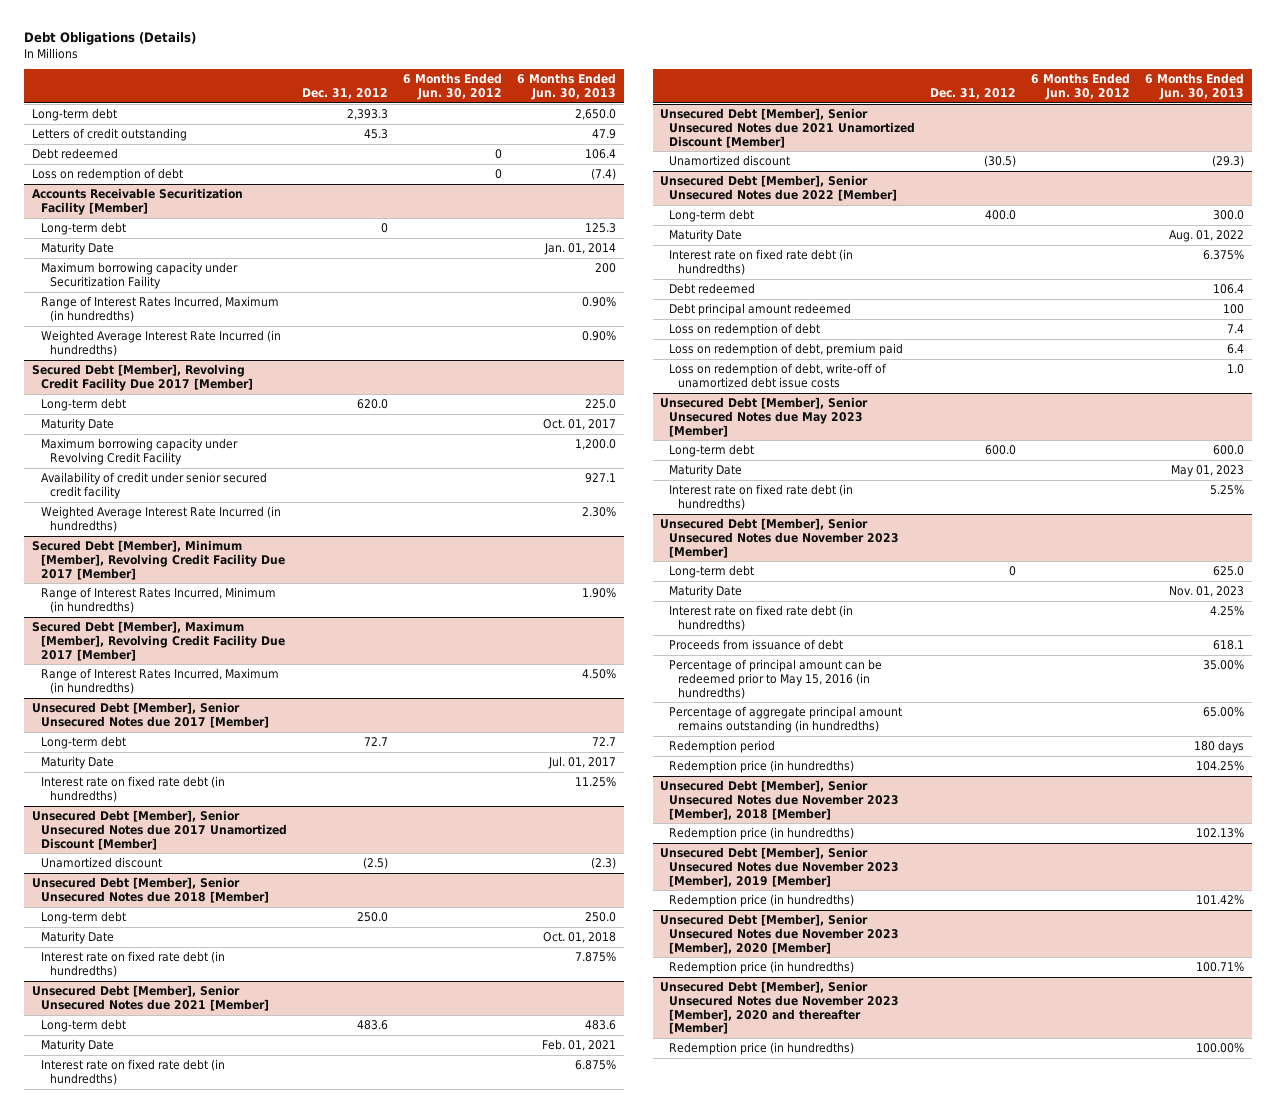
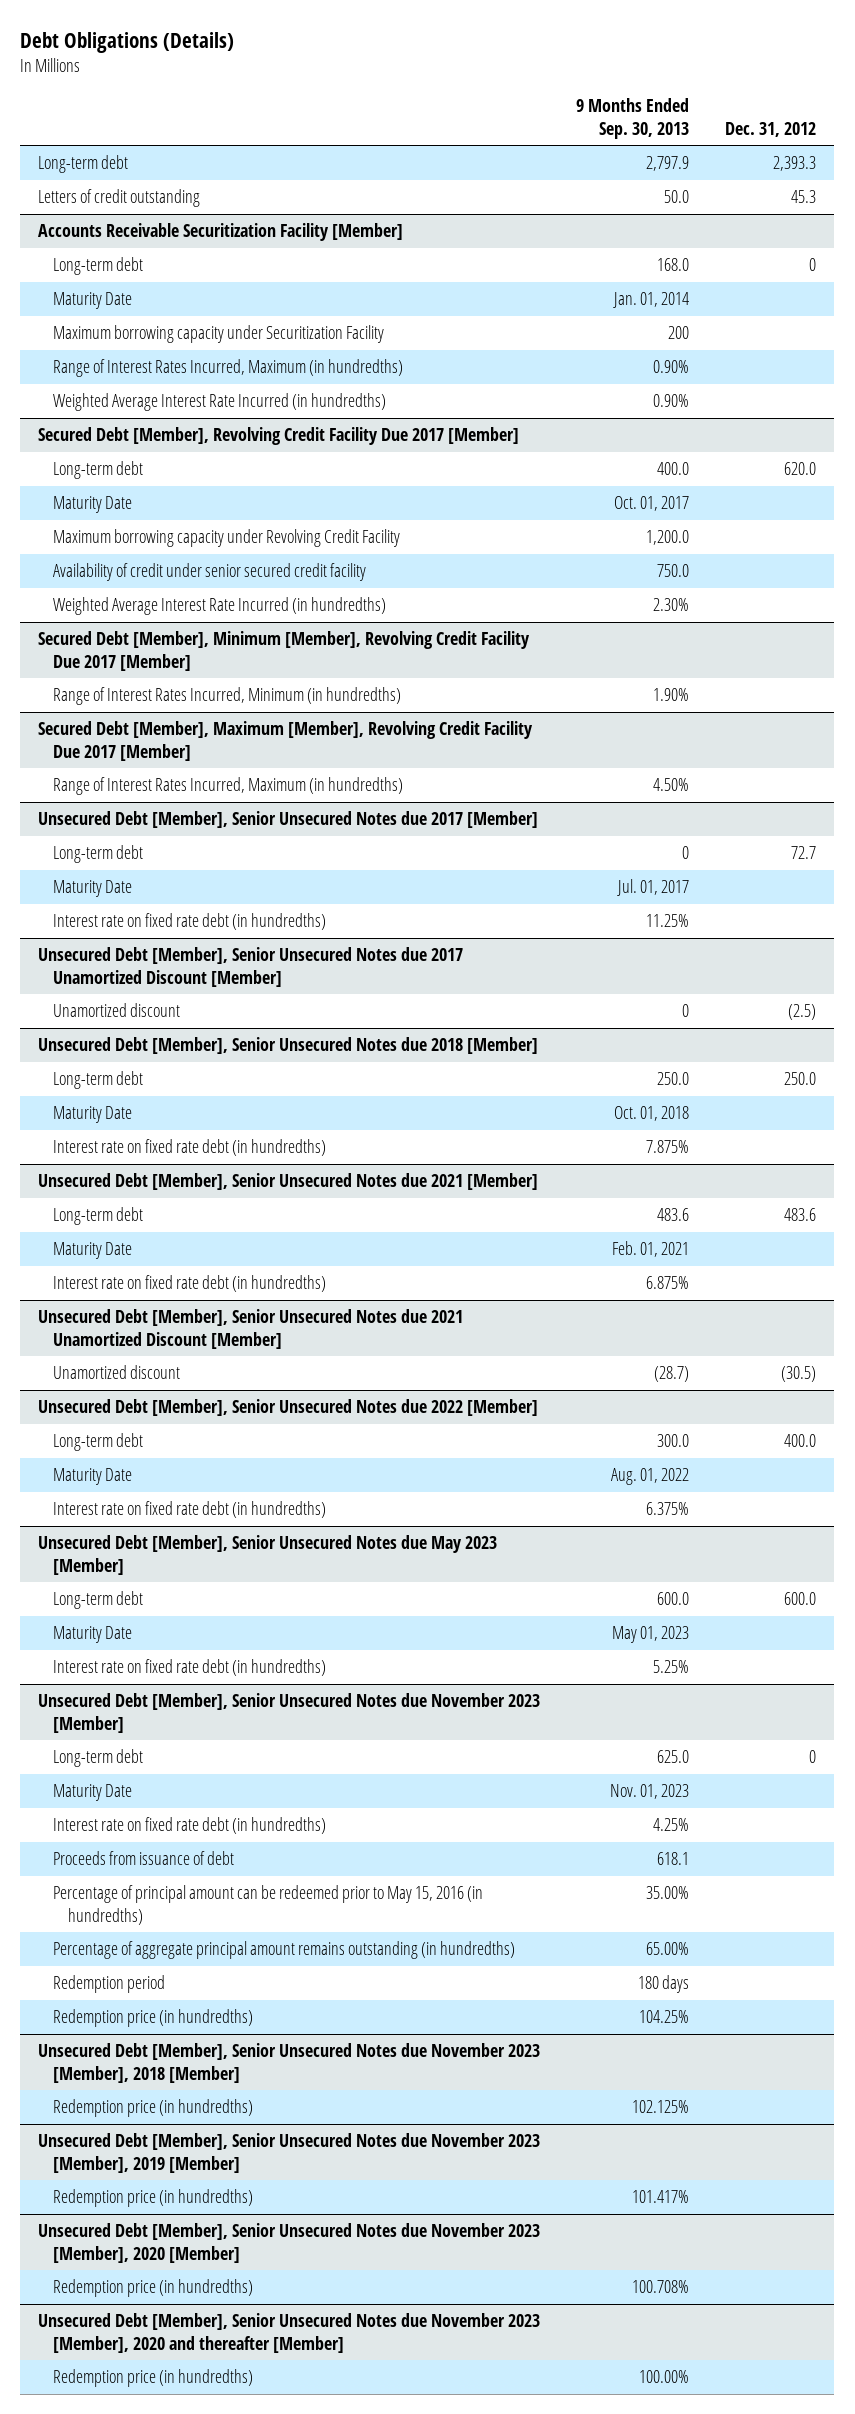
[403,73,503,101] 6 Months Ended Jun. 30, 2012 -> none
[517,73,617,101] 6 Months Ended Jun. 30, 2013 -> none
none -> [576,98,690,139] 9 Months Ended Sep. 30, 2013
[32,148,119,160] Debt redeemed -> none
[32,168,184,182] Loss on redemption of debt -> none
[40,262,238,289] Maximum borrowing capacity under Securitization Faility -> [53,325,385,344] Maximum borrowing capacity under Securitization Facility
[669,283,756,295] Debt redeemed -> none
[669,303,852,317] Debt principal amount redeemed -> none
[669,323,821,337] Loss on redemption of debt -> none
[669,343,904,357] Loss on redemption of debt, premium paid -> none
[669,363,888,388] Loss on redemption of debt, write-off of unamortized debt issue costs -> none

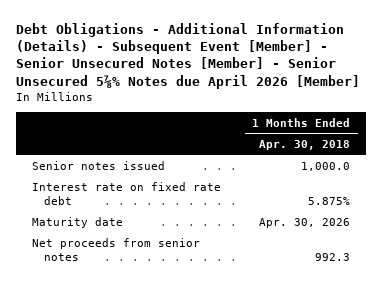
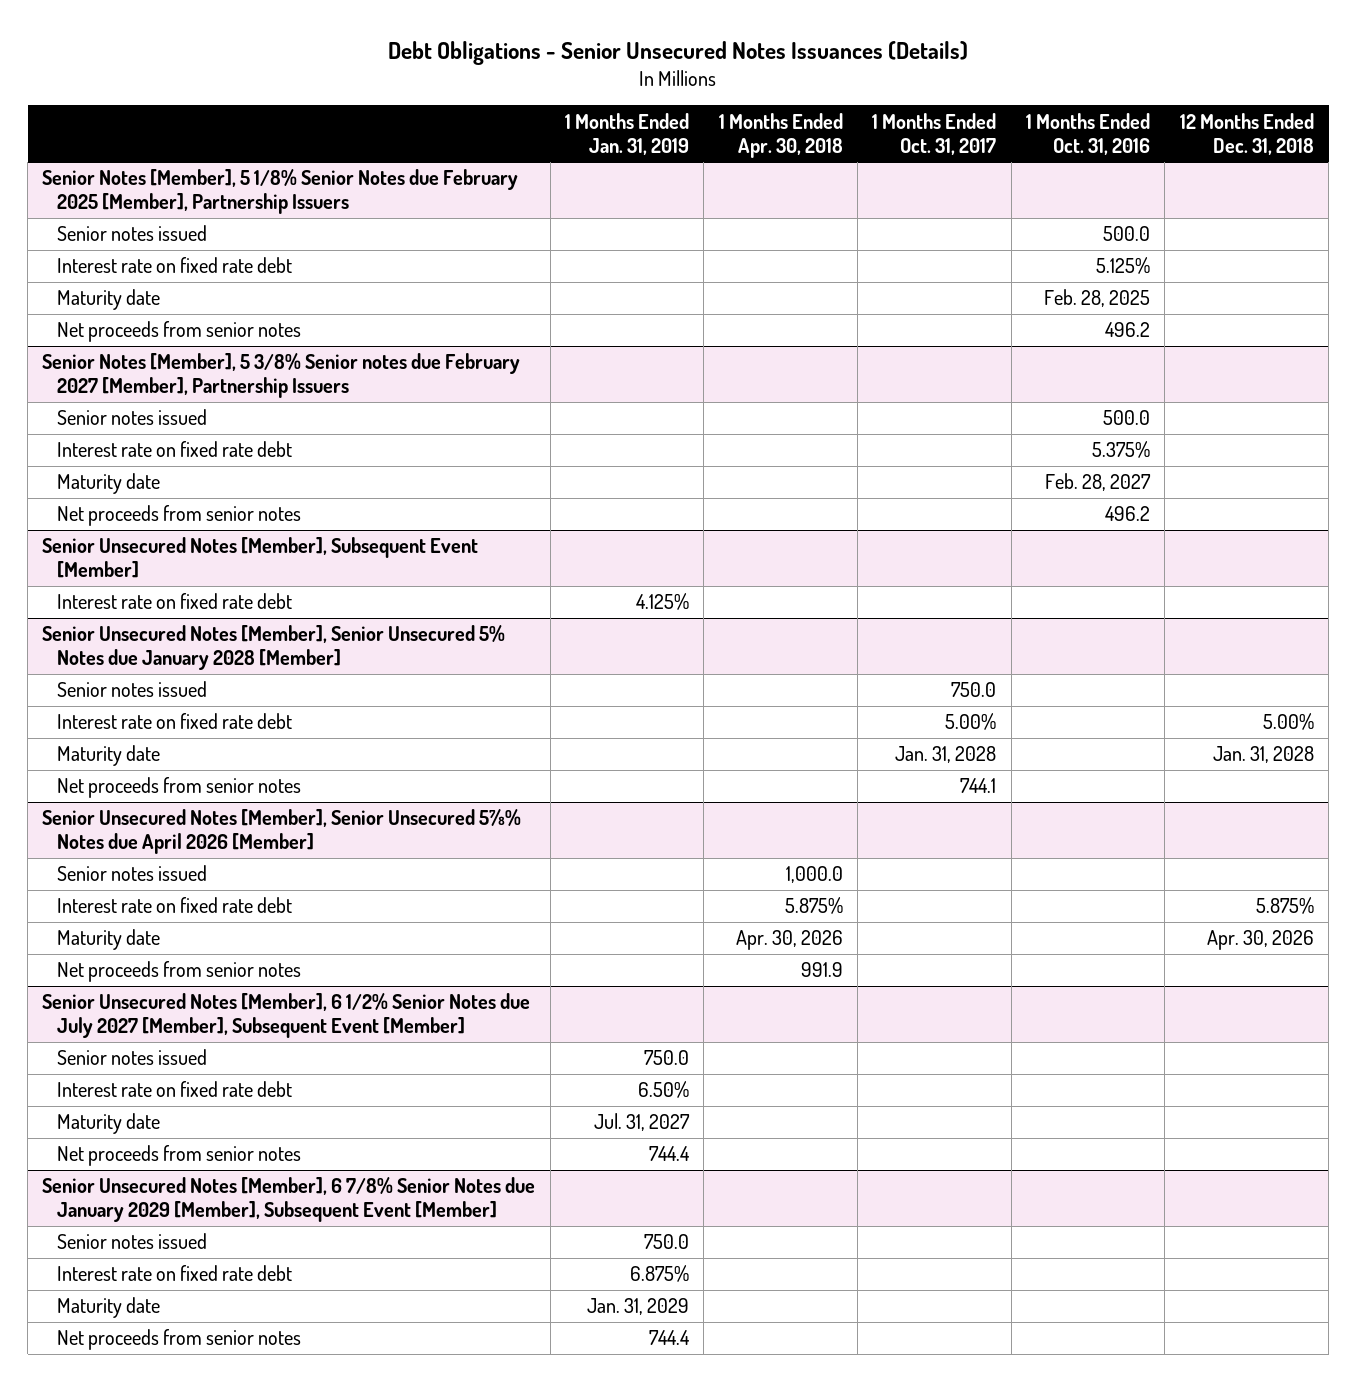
[16,22,361,89] Debt Obligations - Additional Information (Details) - Subsequent Event [Member] - Senior Unsecured Notes [Member] - Senior Unsecured 5⅞% Notes due April 2026 [Member] -> [388,40,969,65] Debt Obligations - Senior Unsecured Notes Issuances (Details)
none -> [565,112,690,155] 1 Months Ended Jan. 31, 2019
none -> [872,112,997,155] 1 Months Ended Oct. 31, 2017
none -> [1026,112,1151,155] 1 Months Ended Oct. 31, 2016
none -> [1179,112,1314,155] 12 Months Ended Dec. 31, 2018
none -> [42,169,519,215] Senior Notes [Member], 5 1/8% Senior Notes due February 2025 [Member], Partnership Issuers
none -> [57,225,208,242] Senior notes issued
none -> [57,257,293,274] Interest rate on fixed rate debt
none -> [57,289,161,311] Maturity date
none -> [57,321,302,343] Net proceeds from senior notes
none -> [42,353,521,399] Senior Notes [Member], 5 3/8% Senior notes due February 2027 [Member], Partnership Issuers
none -> [57,409,208,426] Senior notes issued
none -> [57,441,293,458] Interest rate on fixed rate debt
none -> [57,473,161,495] Maturity date
none -> [57,505,302,527] Net proceeds from senior notes
none -> [42,537,479,579] Senior Unsecured Notes [Member], Subsequent Event [Member]
none -> [57,593,293,610] Interest rate on fixed rate debt
none -> [42,625,506,671] Senior Unsecured Notes [Member], Senior Unsecured 5% Notes due January 2028 [Member]
none -> [57,681,208,698] Senior notes issued
none -> [57,713,293,730] Interest rate on fixed rate debt
none -> [57,745,161,767] Maturity date
none -> [57,777,302,799] Net proceeds from senior notes
none -> [42,809,522,855] Senior Unsecured Notes [Member], Senior Unsecured 5⅞% Notes due April 2026 [Member]
[315,252,351,261] 992.3 -> [800,962,843,978] 991.9
none -> [42,993,531,1039] Senior Unsecured Notes [Member], 6 1/2% Senior Notes due July 2027 [Member], Subsequent Event [Member]
none -> [57,1049,208,1066] Senior notes issued
none -> [57,1081,293,1098] Interest rate on fixed rate debt
none -> [57,1113,161,1135] Maturity date
none -> [57,1145,302,1167] Net proceeds from senior notes
none -> [42,1177,536,1223] Senior Unsecured Notes [Member], 6 7/8% Senior Notes due January 2029 [Member], Subsequent Event [Member]
none -> [57,1233,208,1250] Senior notes issued
none -> [57,1265,293,1282] Interest rate on fixed rate debt
none -> [57,1297,161,1319] Maturity date
none -> [57,1329,302,1351] Net proceeds from senior notes

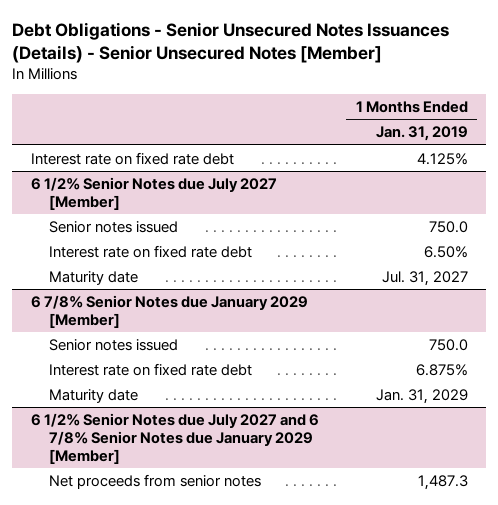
[388,40,969,65] Debt Obligations - Senior Unsecured Notes Issuances (Details) -> [12,21,450,63] Debt Obligations - Senior Unsecured Notes Issuances (Details) - Senior Unsecured Notes [Member]
[718,112,843,158] 1 Months Ended Apr. 30, 2018 -> none
[872,112,997,155] 1 Months Ended Oct. 31, 2017 -> none
[1026,112,1151,155] 1 Months Ended Oct. 31, 2016 -> none
[1179,112,1314,155] 12 Months Ended Dec. 31, 2018 -> none
[42,169,519,215] Senior Notes [Member], 5 1/8% Senior Notes due February 2025 [Member], Partnership Issuers -> none
[57,225,208,242] Senior notes issued -> none
[57,257,293,274] Interest rate on fixed rate debt -> none
[57,289,161,311] Maturity date -> none
[57,321,302,343] Net proceeds from senior notes -> none
[42,353,521,399] Senior Notes [Member], 5 3/8% Senior notes due February 2027 [Member], Partnership Issuers -> none
[57,409,208,426] Senior notes issued -> none
[57,441,293,458] Interest rate on fixed rate debt -> none
[57,473,161,495] Maturity date -> none
[57,505,302,527] Net proceeds from senior notes -> none
[42,537,479,579] Senior Unsecured Notes [Member], Subsequent Event [Member] -> none
[42,625,506,671] Senior Unsecured Notes [Member], Senior Unsecured 5% Notes due January 2028 [Member] -> none
[57,681,208,698] Senior notes issued -> none
[57,713,293,730] Interest rate on fixed rate debt -> none
[57,745,161,767] Maturity date -> none
[57,777,302,799] Net proceeds from senior notes -> none
[42,809,522,855] Senior Unsecured Notes [Member], Senior Unsecured 5⅞% Notes due April 2026 [Member] -> none
[57,865,208,882] Senior notes issued -> none
[57,897,293,914] Interest rate on fixed rate debt -> none
[57,929,161,951] Maturity date -> none
[57,961,302,983] Net proceeds from senior notes -> none
[42,993,531,1039] Senior Unsecured Notes [Member], 6 1/2% Senior Notes due July 2027 [Member], Subsequent Event [Member] -> [30,176,277,210] 6 1/2% Senior Notes due July 2027 [Member]
[57,1145,302,1167] Net proceeds from senior notes -> none
[42,1177,536,1223] Senior Unsecured Notes [Member], 6 7/8% Senior Notes due January 2029 [Member], Subsequent Event [Member] -> [30,294,308,328] 6 7/8% Senior Notes due January 2029 [Member]
[57,1329,302,1351] Net proceeds from senior notes -> none
none -> [30,412,319,465] 6 1/2% Senior Notes due July 2027 and 6 7/8% Senior Notes due January 2029 [Member]
none -> [49,473,262,489] Net proceeds from senior notes

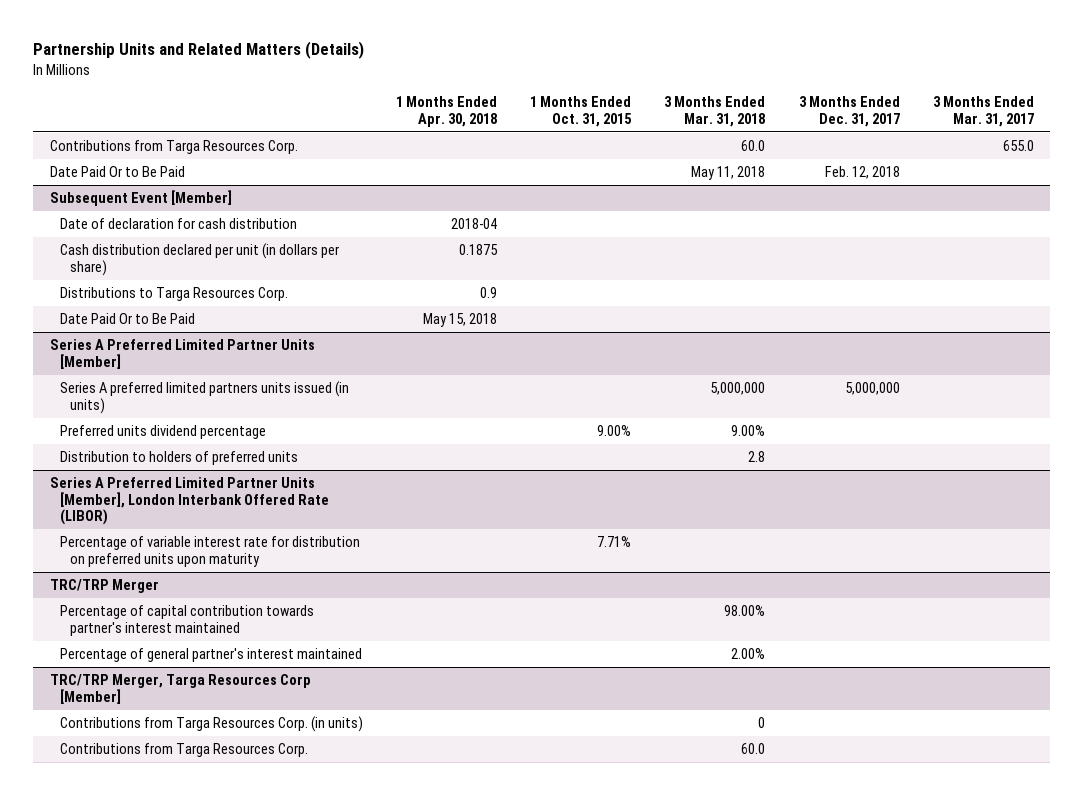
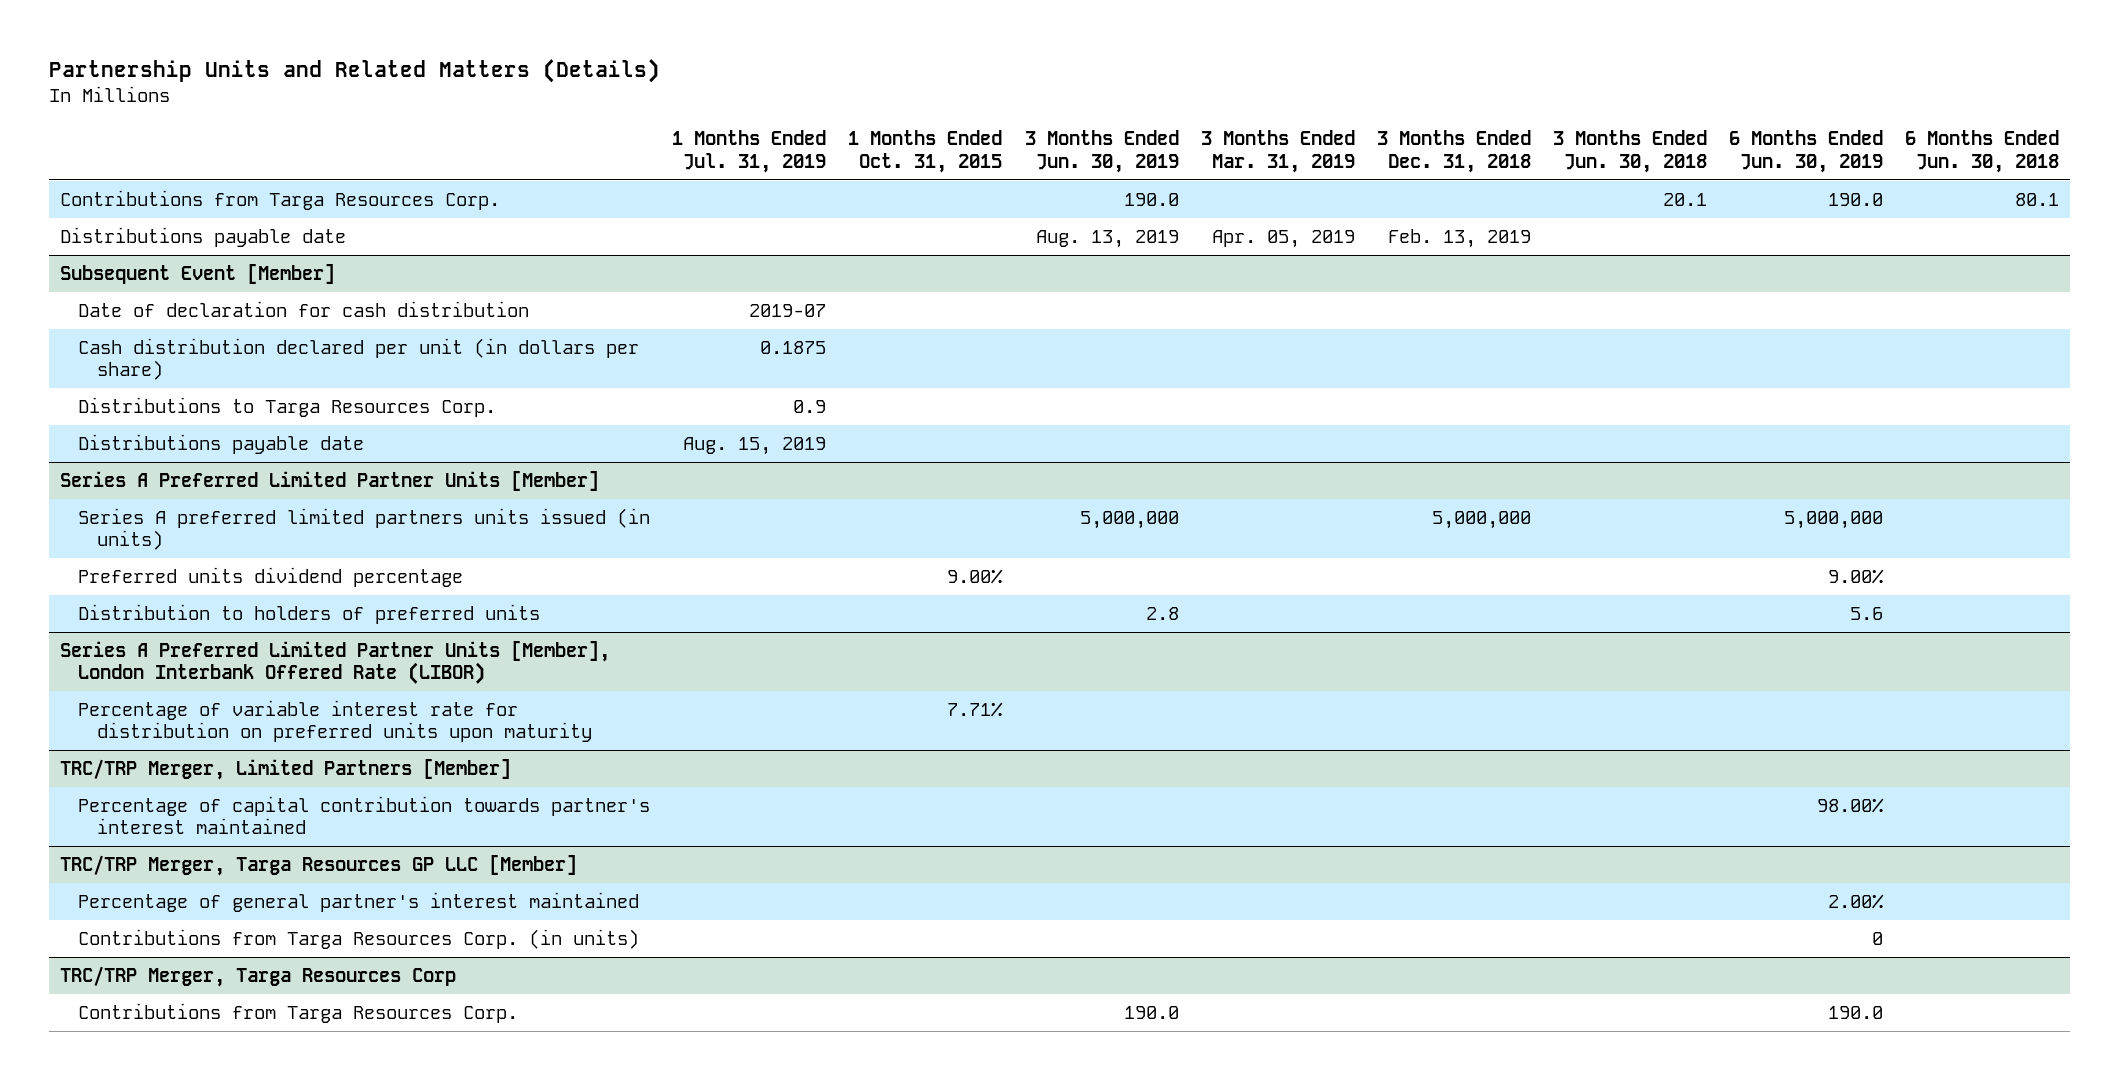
[396,96,498,128] 1 Months Ended Apr. 30, 2018 -> none
[664,96,766,128] 3 Months Ended Mar. 31, 2018 -> none
[798,96,900,128] 3 Months Ended Dec. 31, 2017 -> none
[932,96,1034,128] 3 Months Ended Mar. 31, 2017 -> none
none -> [672,130,827,174] 1 Months Ended Jul. 31, 2019
none -> [1024,130,1179,174] 3 Months Ended Jun. 30, 2019
none -> [1200,130,1355,174] 3 Months Ended Mar. 31, 2019
none -> [1376,130,1531,174] 3 Months Ended Dec. 31, 2018
none -> [1552,130,1707,174] 3 Months Ended Jun. 30, 2018
none -> [1728,130,1883,174] 6 Months Ended Jun. 30, 2019
none -> [1905,130,2060,174] 6 Months Ended Jun. 30, 2018
[49,166,185,178] Date Paid Or to Be Paid -> [59,226,346,247] Distributions payable date
[60,313,196,325] Date Paid Or to Be Paid -> [78,433,365,454] Distributions payable date
[49,579,159,594] TRC/TRP Merger -> [59,758,511,780] TRC/TRP Merger, Limited Partners [Member]
[60,648,363,663] Percentage of general partner's interest maintained -> none
[60,716,364,733] Contributions from Targa Resources Corp. (in units) -> none
none -> [59,854,577,876] TRC/TRP Merger, Targa Resources GP LLC [Member]
none -> [78,891,640,912] Percentage of general partner's interest maintained
none -> [78,928,640,949] Contributions from Targa Resources Corp. (in units)
[49,674,311,704] TRC/TRP Merger, Targa Resources Corp [Member] -> [59,965,456,987] TRC/TRP Merger, Targa Resources Corp

